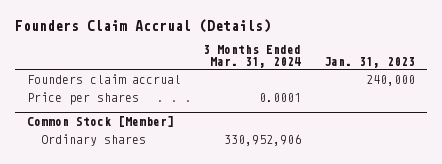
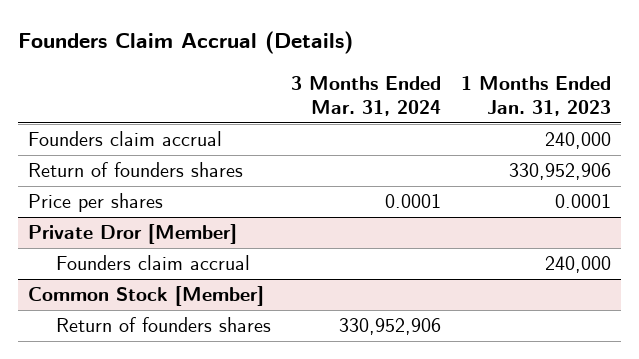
[324,56,416,68] Jan. 31, 2023 -> none
none -> [460,75,611,117] 1 Months Ended Jan. 31, 2023
none -> [28,162,244,178] Return of founders shares
none -> [28,224,238,245] Private Dror [Member]
none -> [55,255,250,271] Founders claim accrual
[40,134,146,147] Ordinary shares -> [55,317,271,333] Return of founders shares

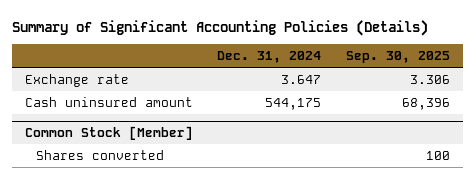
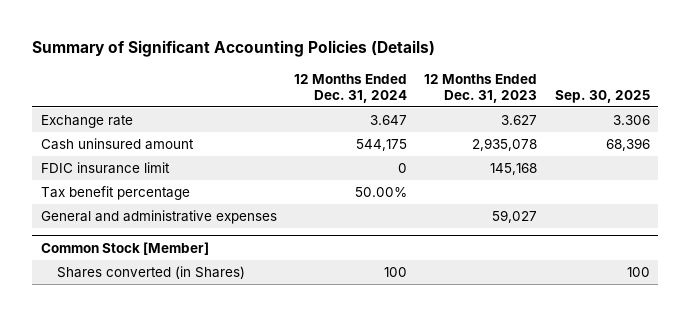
[217,50,322,63] Dec. 31, 2024 -> none
none -> [293,73,407,103] 12 Months Ended Dec. 31, 2024
none -> [424,73,538,103] 12 Months Ended Dec. 31, 2023
none -> [40,162,170,175] FDIC insurance limit
none -> [40,186,190,201] Tax benefit percentage
none -> [40,210,277,225] General and administrative expenses
[35,149,164,160] Shares converted -> [57,266,246,280] Shares converted (in Shares)

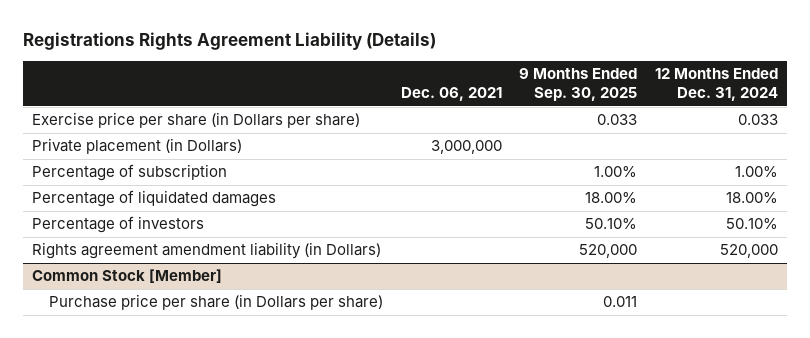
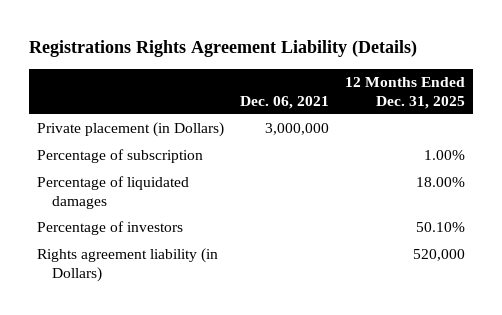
[519,68,638,102] 9 Months Ended Sep. 30, 2025 -> none
[655,68,779,102] 12 Months Ended Dec. 31, 2024 -> none
none -> [344,76,465,109] 12 Months Ended Dec. 31, 2025
[31,112,360,129] Exercise price per share (in Dollars per share) -> none
[31,269,222,284] Common Stock [Member] -> none
[48,294,383,311] Purchase price per share (in Dollars per share) -> none
[31,242,381,260] Rights agreement amendment liability (in Dollars) -> [36,248,218,283] Rights agreement liability (in Dollars)

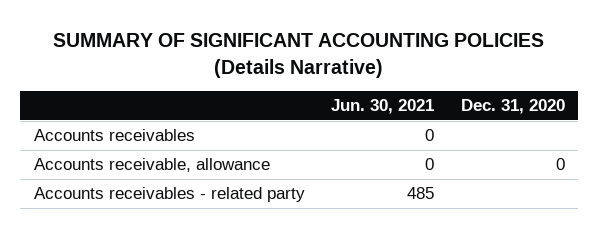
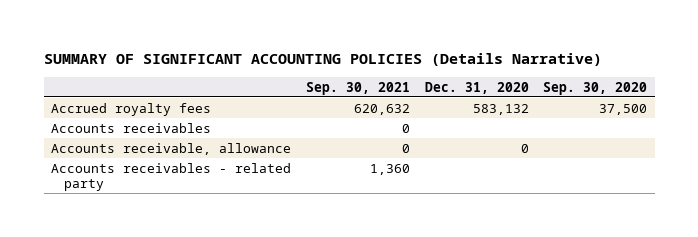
[331,99,435,115] Jun. 30, 2021 -> none
none -> [305,81,410,95] Sep. 30, 2021
none -> [543,81,648,95] Sep. 30, 2020
none -> [50,102,211,116] Accrued royalty fees

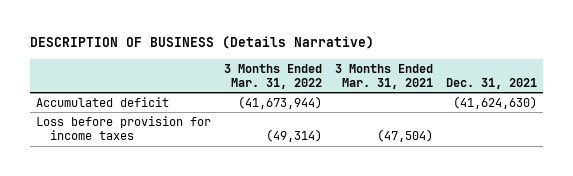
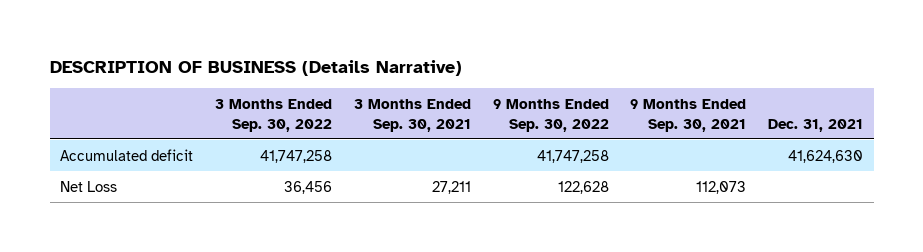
[223,63,322,89] 3 Months Ended Mar. 31, 2022 -> none
[334,63,433,89] 3 Months Ended Mar. 31, 2021 -> none
none -> [215,99,333,132] 3 Months Ended Sep. 30, 2022
none -> [353,99,471,132] 3 Months Ended Sep. 30, 2021
none -> [492,99,609,132] 9 Months Ended Sep. 30, 2022
none -> [630,99,747,132] 9 Months Ended Sep. 30, 2021
[452,95,537,109] (41,624,630) -> [788,149,864,163] 41,624,630
[36,115,212,140] Loss before provision for income taxes -> [60,180,118,192] Net Loss

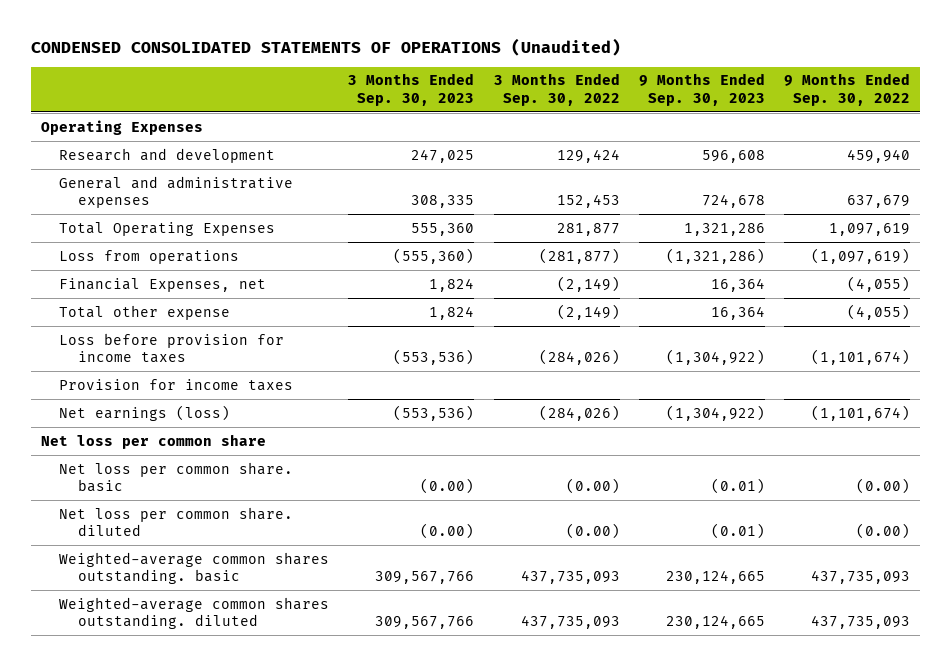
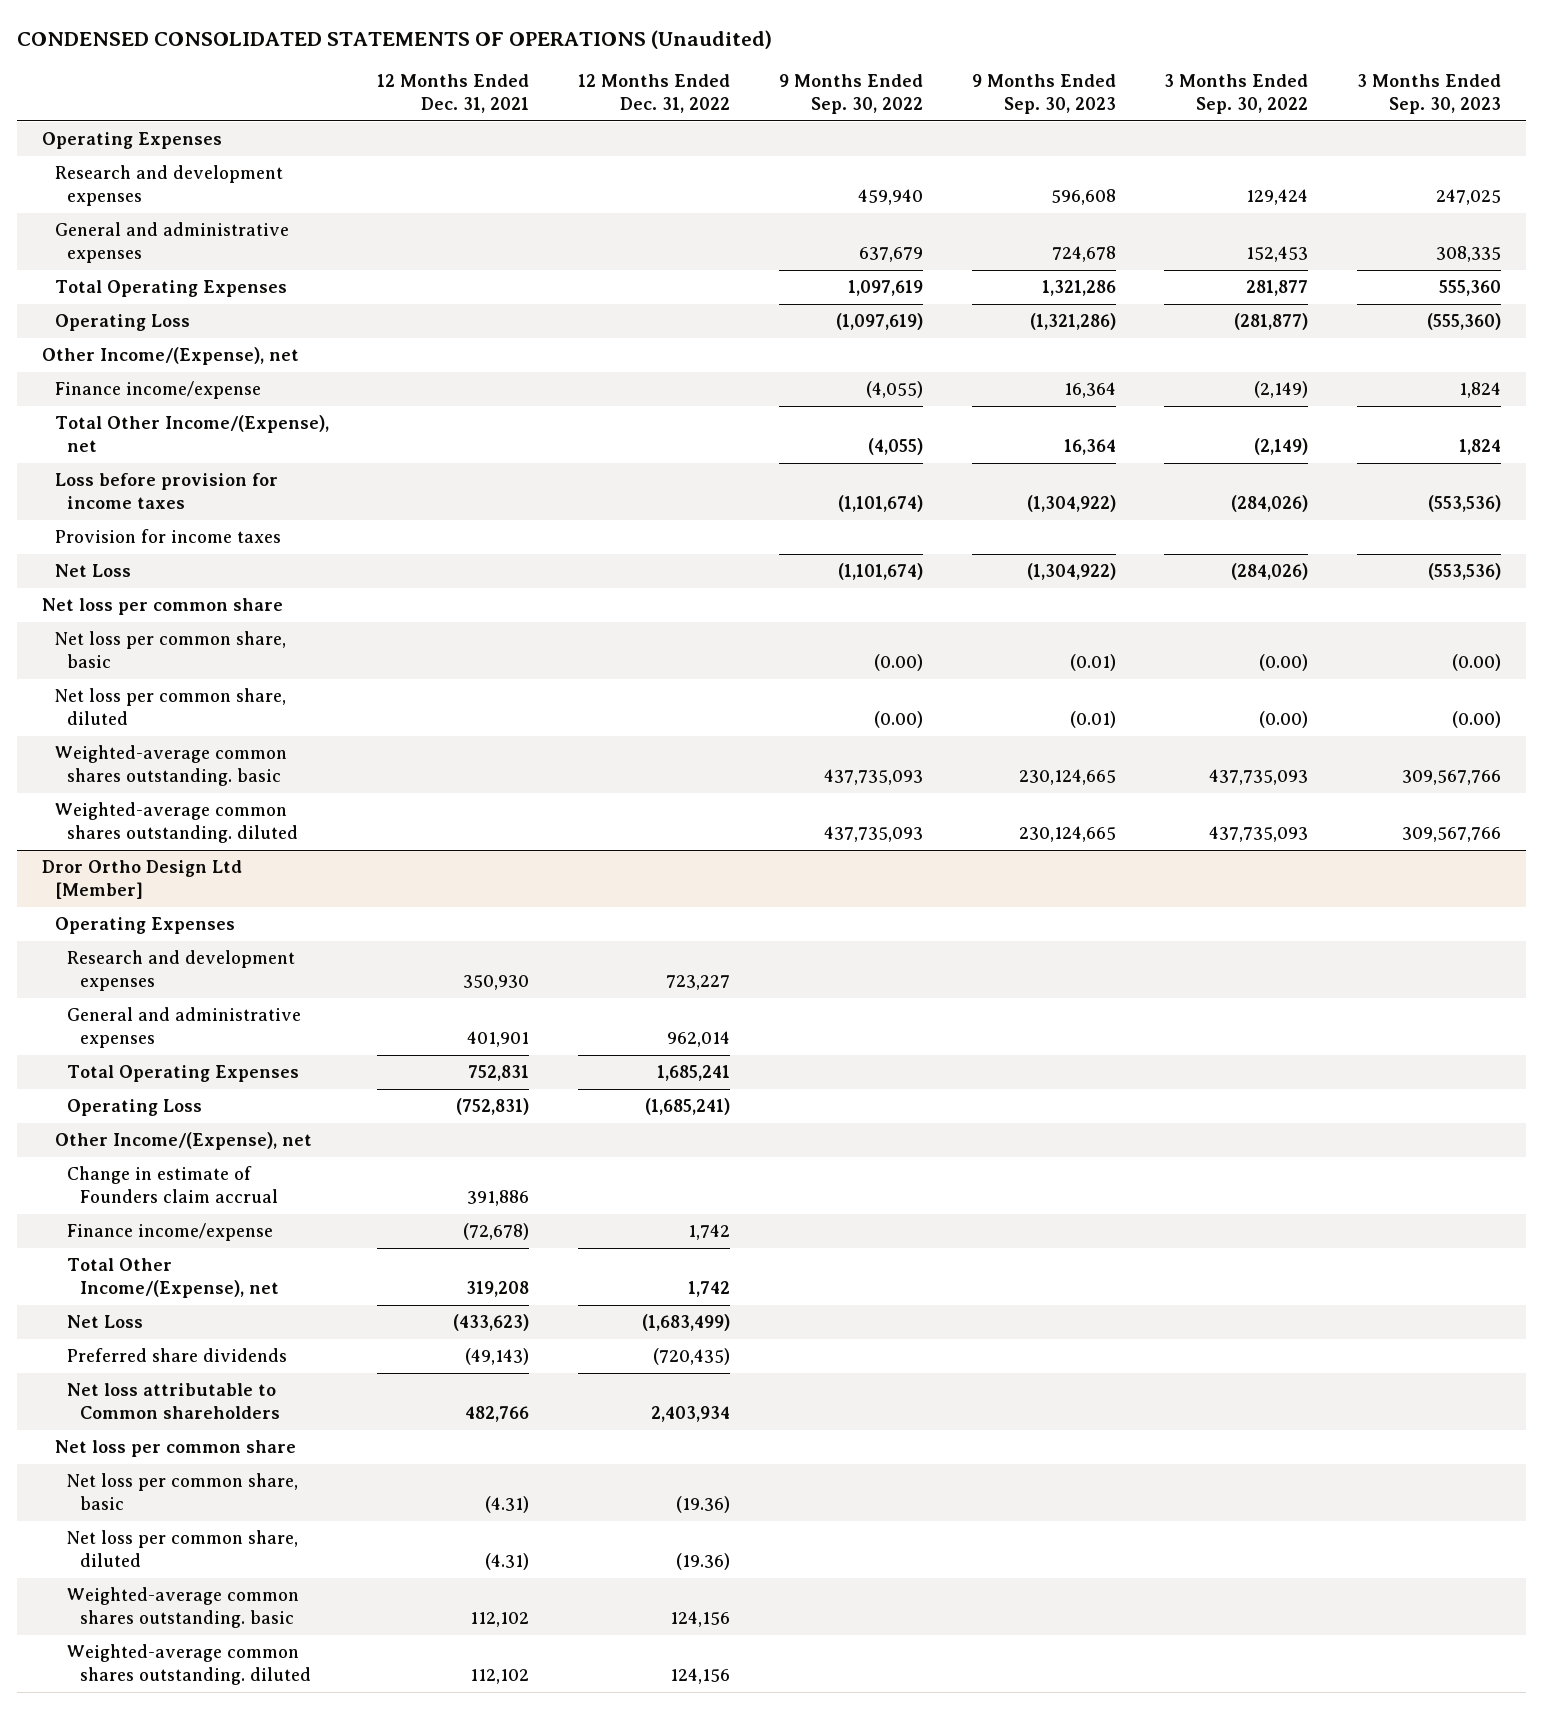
none -> [377,74,530,113] 12 Months Ended Dec. 31, 2021
none -> [578,74,731,113] 12 Months Ended Dec. 31, 2022
[59,147,276,163] Research and development -> [54,165,283,206] Research and development expenses
[59,249,240,264] Loss from operations -> [54,314,190,332] Operating Loss
none -> [41,347,299,366] Other Income/(Expense), net
[59,277,267,292] Financial Expenses, net -> [54,381,261,400] Finance income/expense
[59,304,231,320] Total other expense -> [54,415,329,452] Total Other Income/(Expense), net
[59,404,231,421] Net earnings (loss) -> [54,564,131,578] Net Loss
[59,461,294,493] Net loss per common share. basic -> [54,631,286,668] Net loss per common share, basic
[59,506,294,537] Net loss per common share. diluted -> [54,688,286,725] Net loss per common share, diluted
none -> [41,860,242,899] Dror Ortho Design Ltd [Member]
none -> [54,917,235,935] Operating Expenses
none -> [67,950,296,991] Research and development expenses
none -> [67,1007,302,1048] General and administrative expenses
none -> [67,1065,300,1083] Total Operating Expenses
none -> [67,1099,203,1117] Operating Loss
none -> [54,1132,312,1151] Other Income/(Expense), net
none -> [67,1166,279,1203] Change in estimate of Founders claim accrual
none -> [67,1223,274,1242] Finance income/expense
none -> [67,1258,280,1298] Total Other Income/(Expense), net
none -> [67,1315,144,1329] Net Loss
none -> [67,1348,288,1363] Preferred share dividends
none -> [67,1383,281,1419] Net loss attributable to Common shareholders
none -> [54,1440,296,1458] Net loss per common share
none -> [67,1473,299,1510] Net loss per common share, basic
none -> [67,1530,299,1567] Net loss per common share, diluted
none -> [67,1587,300,1628] Weighted-average common shares outstanding. basic
none -> [67,1644,312,1685] Weighted-average common shares outstanding. diluted

